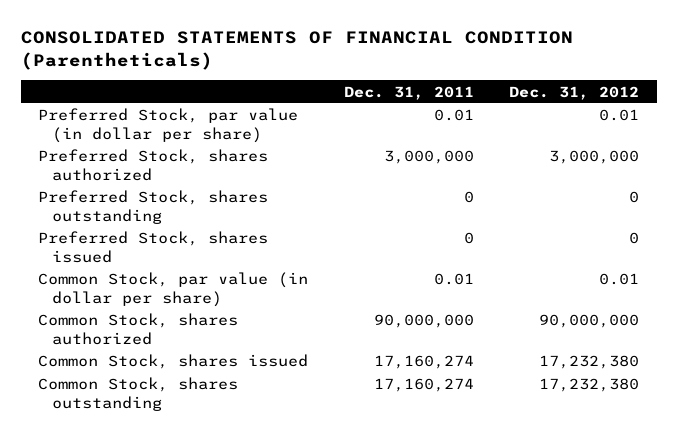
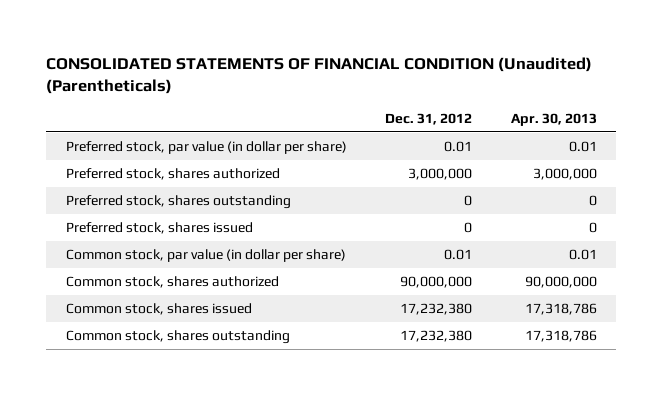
[20,31,573,70] CONSOLIDATED STATEMENTS OF FINANCIAL CONDITION (Parentheticals) -> [46,56,593,94] CONSOLIDATED STATEMENTS OF FINANCIAL CONDITION (Unaudited) (Parentheticals)
[343,85,474,100] Dec. 31, 2011 -> none
none -> [510,112,597,126] Apr. 30, 2013
[38,108,299,144] Preferred Stock, par value (in dollar per share) -> [65,141,347,155] Preferred stock, par value (in dollar per share)
[38,149,269,182] Preferred Stock, shares authorized -> [65,168,280,181] Preferred stock, shares authorized
[38,190,269,225] Preferred Stock, shares outstanding -> [65,195,291,210] Preferred stock, shares outstanding
[38,231,269,264] Preferred Stock, shares issued -> [65,222,253,235] Preferred stock, shares issued
[38,272,309,308] Common Stock, par value (in dollar per share) -> [65,249,346,263] Common stock, par value (in dollar per share)
[38,313,239,346] Common Stock, shares authorized -> [65,276,279,289] Common stock, shares authorized
[38,354,309,370] Common Stock, shares issued -> [65,303,252,316] Common stock, shares issued
[38,377,239,412] Common Stock, shares outstanding -> [65,330,290,345] Common stock, shares outstanding

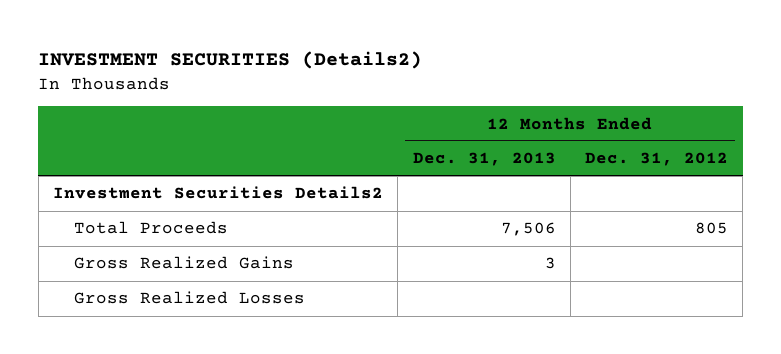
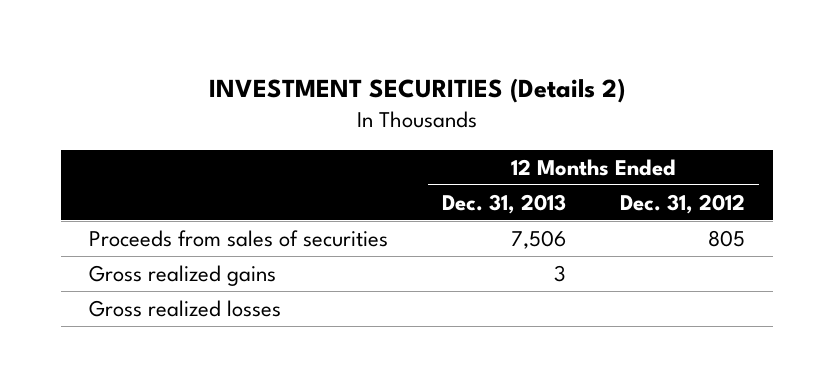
[38,51,423,70] INVESTMENT SECURITIES (Details2) -> [209,77,626,103] INVESTMENT SECURITIES (Details 2)
[53,186,384,200] Investment Securities Details2 -> none
[73,221,228,235] Total Proceeds -> [88,229,388,247] Proceeds from sales of securities
[73,256,294,270] Gross Realized Gains -> [88,264,276,286] Gross realized gains
[73,291,305,305] Gross Realized Losses -> [88,299,281,317] Gross realized losses

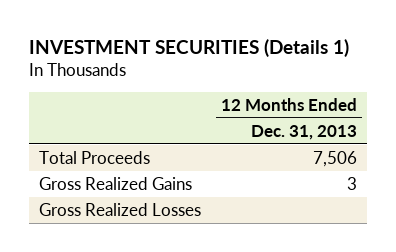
[209,77,626,103] INVESTMENT SECURITIES (Details 2) -> [28,39,349,58] INVESTMENT SECURITIES (Details 1)
[620,193,746,214] Dec. 31, 2012 -> none
[88,229,388,247] Proceeds from sales of securities -> [38,150,150,164] Total Proceeds
[88,264,276,286] Gross realized gains -> [38,176,192,190] Gross Realized Gains
[88,299,281,317] Gross realized losses -> [38,202,201,216] Gross Realized Losses

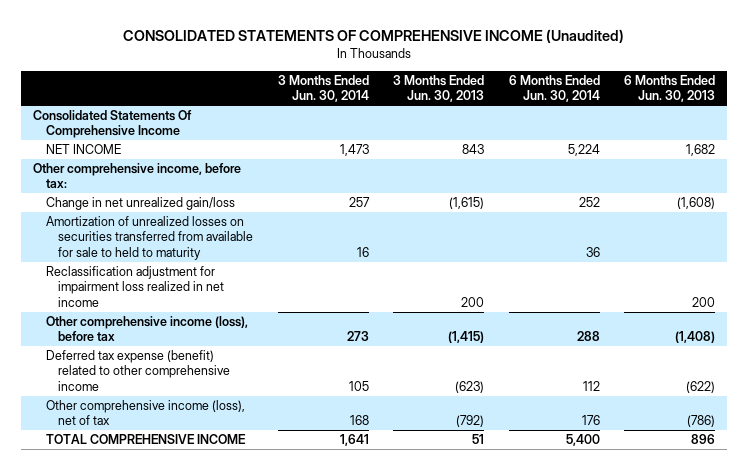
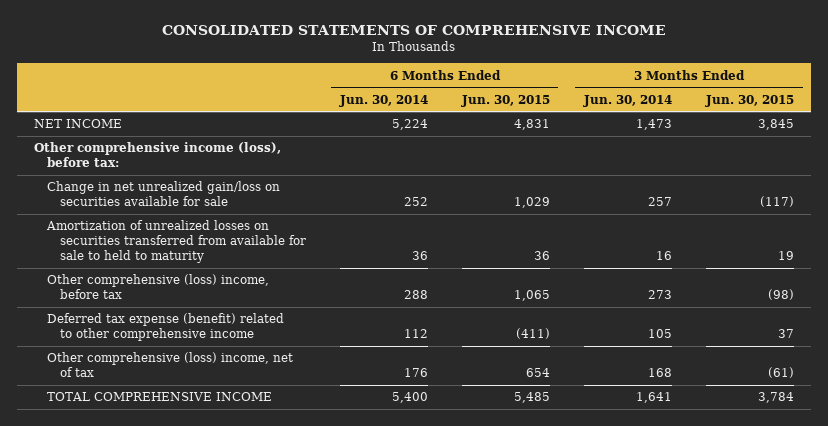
[123,29,625,44] CONSOLIDATED STATEMENTS OF COMPREHENSIVE INCOME (Unaudited) -> [161,25,666,36] CONSOLIDATED STATEMENTS OF COMPREHENSIVE INCOME
[393,74,485,103] 3 Months Ended Jun. 30, 2013 -> none
[624,74,716,103] 6 Months Ended Jun. 30, 2013 -> none
none -> [460,94,550,107] Jun. 30, 2015
none -> [705,94,795,107] Jun. 30, 2015
[33,109,193,139] Consolidated Statements Of Comprehensive Income -> none
[33,162,242,189] Other comprehensive income, before tax: -> [33,142,281,168] Other comprehensive income (loss), before tax:
[45,196,235,210] Change in net unrealized gain/loss -> [46,181,280,207] Change in net unrealized gain/loss on securities available for sale
[45,265,225,307] Reclassification adjustment for impairment loss realized in net income -> none
[45,315,248,342] Other comprehensive income (loss), before tax -> [46,274,269,300] Other comprehensive (loss) income, before tax
[45,399,245,426] Other comprehensive income (loss), net of tax -> [46,352,293,378] Other comprehensive (loss) income, net of tax

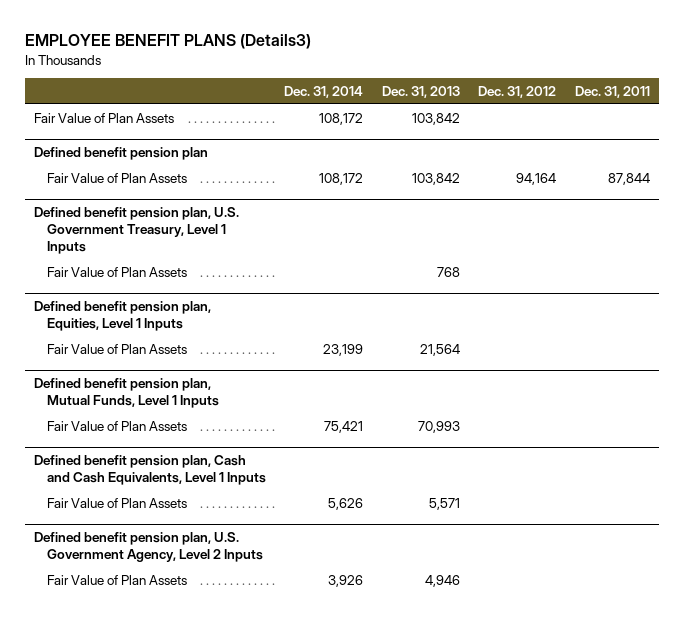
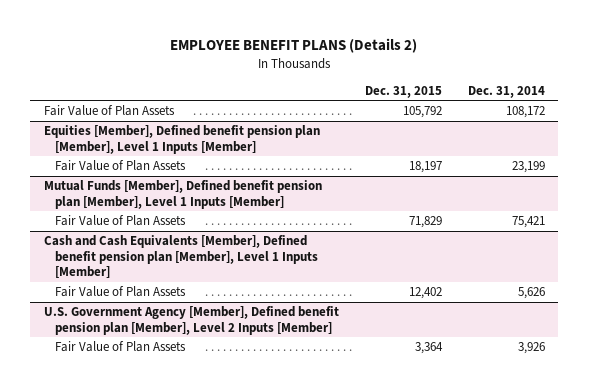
[24,34,311,50] EMPLOYEE BENEFIT PLANS (Details3) -> [170,38,418,54] EMPLOYEE BENEFIT PLANS (Details 2)
[381,86,460,99] Dec. 31, 2013 -> none
[478,86,557,99] Dec. 31, 2012 -> none
[574,86,650,99] Dec. 31, 2011 -> none
none -> [364,85,442,98] Dec. 31, 2015
[33,147,208,161] Defined benefit pension plan -> none
[46,172,187,183] Fair Value of Plan Assets -> none
[33,207,239,254] Defined benefit pension plan, U.S. Government Treasury, Level 1 Inputs -> none
[46,266,187,277] Fair Value of Plan Assets -> none
[33,301,211,331] Defined benefit pension plan, Equities, Level 1 Inputs -> [43,125,320,154] Equities [Member], Defined benefit pension plan [Member], Level 1 Inputs [Member]
[33,378,219,408] Defined benefit pension plan, Mutual Funds, Level 1 Inputs -> [43,180,322,209] Mutual Funds [Member], Defined benefit pension plan [Member], Level 1 Inputs [Member]
[33,455,266,485] Defined benefit pension plan, Cash and Cash Equivalents, Level 1 Inputs -> [43,235,319,279] Cash and Cash Equivalents [Member], Defined benefit pension plan [Member], Level 1 Inputs [Member]
[33,532,263,562] Defined benefit pension plan, U.S. Government Agency, Level 2 Inputs -> [43,306,339,335] U.S. Government Agency [Member], Defined benefit pension plan [Member], Level 2 Inputs [Member]

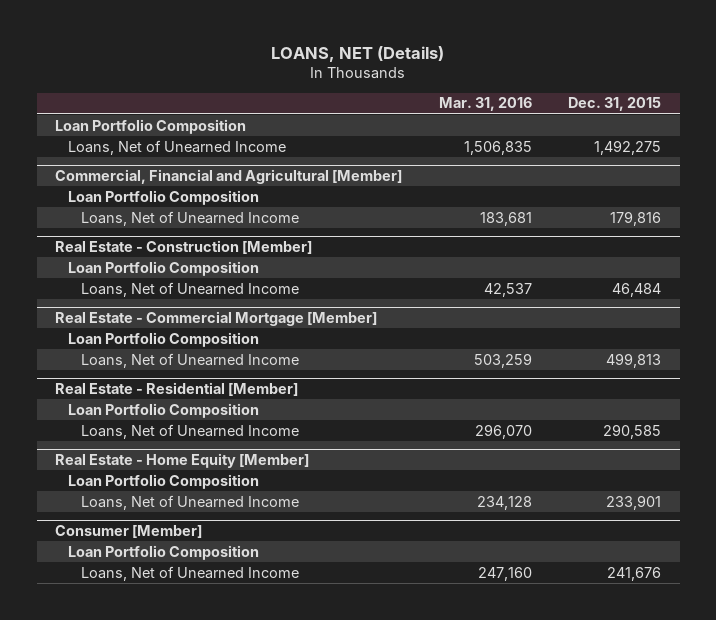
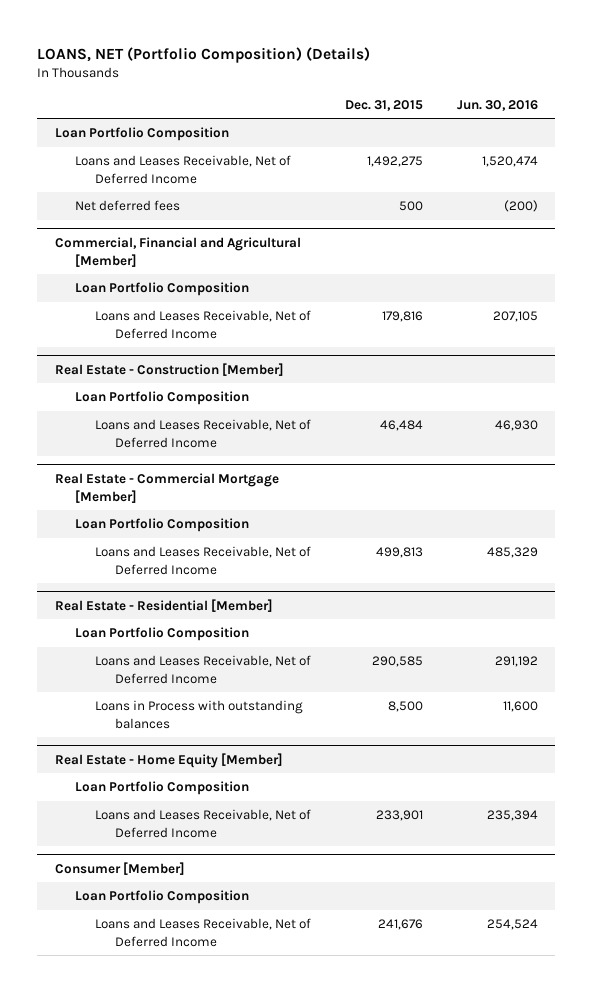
[271,45,445,62] LOANS, NET (Details) -> [37,46,371,63] LOANS, NET (Portfolio Composition) (Details)
[438,97,532,112] Mar. 31, 2016 -> none
none -> [457,99,539,111] Jun. 30, 2016
[67,139,286,155] Loans, Net of Unearned Income -> [74,155,291,184] Loans and Leases Receivable, Net of Deferred Income
none -> [74,200,180,212] Net deferred fees
[80,210,299,226] Loans, Net of Unearned Income -> [94,310,311,339] Loans and Leases Receivable, Net of Deferred Income
[80,281,299,297] Loans, Net of Unearned Income -> [94,419,311,448] Loans and Leases Receivable, Net of Deferred Income
[80,352,299,368] Loans, Net of Unearned Income -> [94,546,311,575] Loans and Leases Receivable, Net of Deferred Income
[80,423,299,439] Loans, Net of Unearned Income -> [94,655,311,684] Loans and Leases Receivable, Net of Deferred Income
none -> [94,700,303,729] Loans in Process with outstanding balances
[80,494,299,510] Loans, Net of Unearned Income -> [94,809,311,838] Loans and Leases Receivable, Net of Deferred Income
[80,565,299,581] Loans, Net of Unearned Income -> [94,918,311,947] Loans and Leases Receivable, Net of Deferred Income

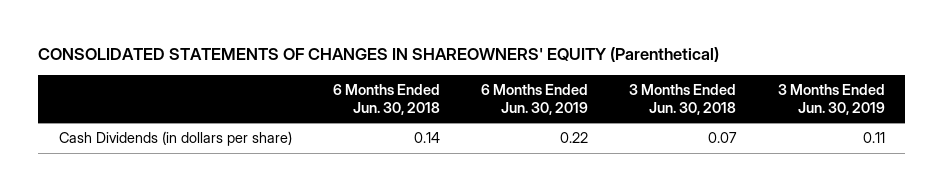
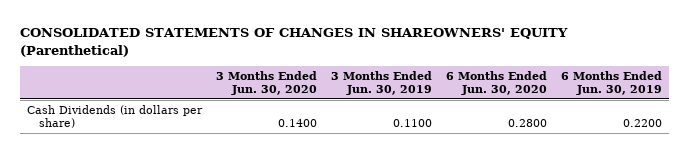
[332,83,440,115] 6 Months Ended Jun. 30, 2018 -> none
[629,83,737,115] 3 Months Ended Jun. 30, 2018 -> none
none -> [216,70,318,96] 3 Months Ended Jun. 30, 2020
none -> [446,70,548,96] 6 Months Ended Jun. 30, 2020
[560,132,589,144] 0.22 -> [623,119,663,128] 0.2200
[862,132,885,144] 0.11 -> [393,119,433,128] 0.1100

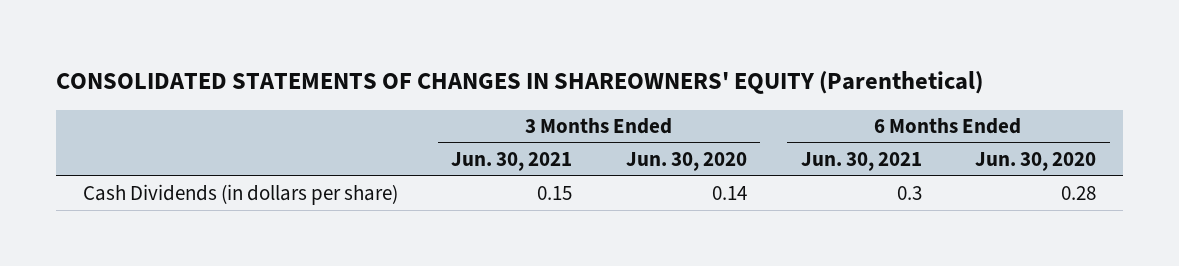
[331,70,433,96] 3 Months Ended Jun. 30, 2019 -> none
[561,70,663,96] 6 Months Ended Jun. 30, 2019 -> none
none -> [451,152,573,172] Jun. 30, 2021
none -> [800,152,922,172] Jun. 30, 2021
[278,119,318,128] 0.1400 -> [711,186,747,201] 0.14
[508,119,548,128] 0.2800 -> [1061,186,1097,201] 0.28

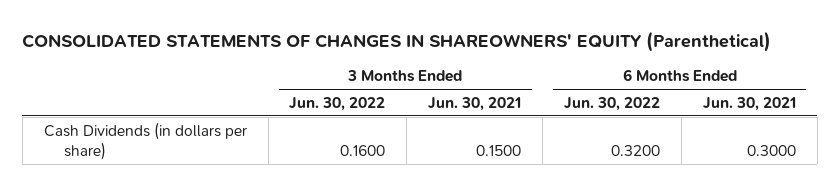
[625,152,747,172] Jun. 30, 2020 -> none
[975,152,1097,172] Jun. 30, 2020 -> none
none -> [289,96,386,111] Jun. 30, 2022
none -> [563,96,660,111] Jun. 30, 2022
[537,186,573,201] 0.15 -> [476,144,522,156] 0.1500
[896,186,922,201] 0.3 -> [746,144,796,156] 0.3000

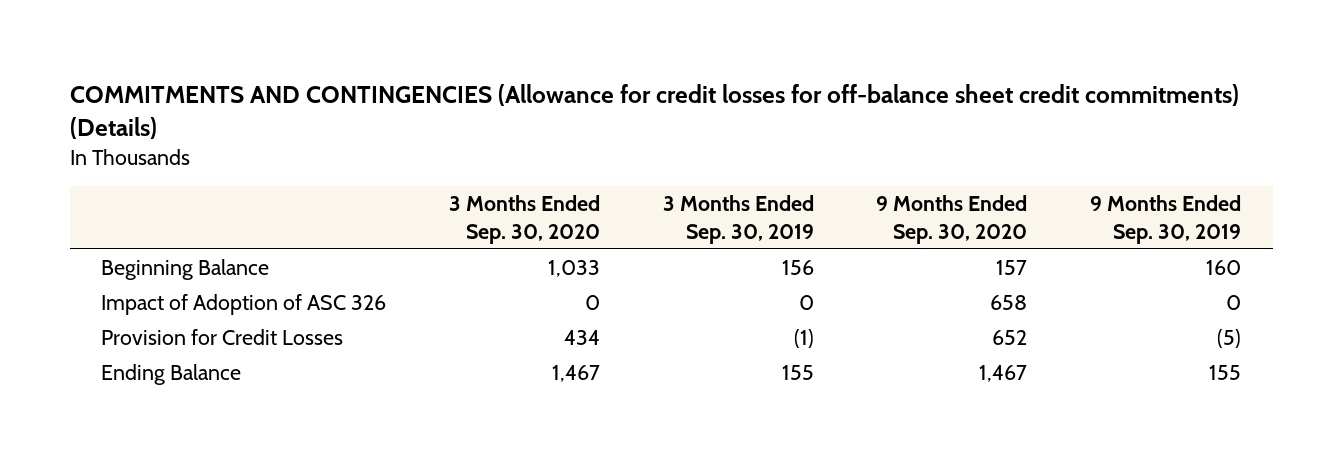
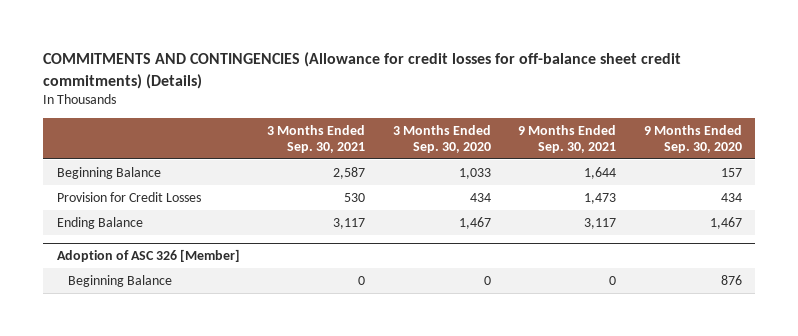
[662,195,814,245] 3 Months Ended Sep. 30, 2019 -> none
[1090,195,1242,245] 9 Months Ended Sep. 30, 2019 -> none
none -> [267,124,366,153] 3 Months Ended Sep. 30, 2021
none -> [518,124,617,153] 9 Months Ended Sep. 30, 2021
[101,293,387,315] Impact of Adoption of ASC 326 -> none
[992,329,1028,345] 652 -> [720,192,742,202] 434
none -> [56,248,240,262] Adoption of ASC 326 [Member]
none -> [68,274,173,287] Beginning Balance

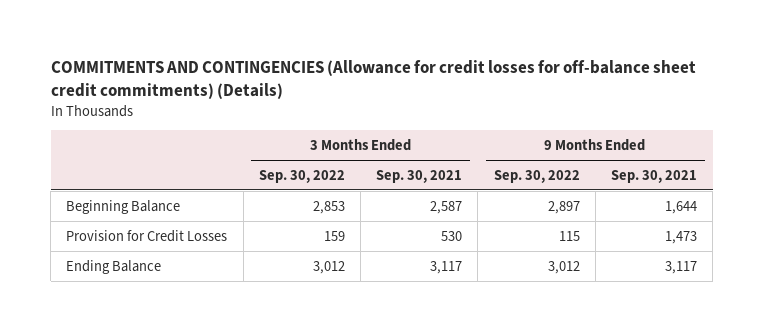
[392,124,491,153] 3 Months Ended Sep. 30, 2020 -> none
[643,124,742,153] 9 Months Ended Sep. 30, 2020 -> none
none -> [258,169,345,183] Sep. 30, 2022
none -> [493,169,580,183] Sep. 30, 2022
[56,248,240,262] Adoption of ASC 326 [Member] -> none
[68,274,173,287] Beginning Balance -> none

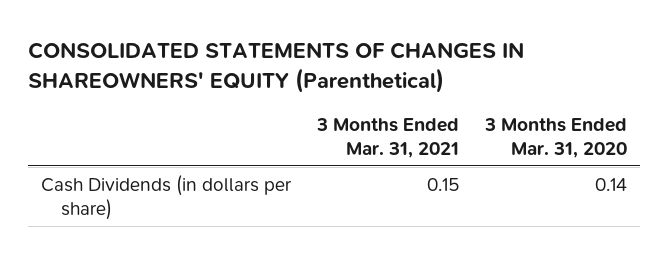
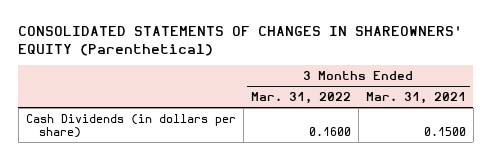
[483,117,627,159] 3 Months Ended Mar. 31, 2020 -> none
none -> [250,92,351,105] Mar. 31, 2022
[426,177,459,191] 0.15 -> [423,127,466,137] 0.1500

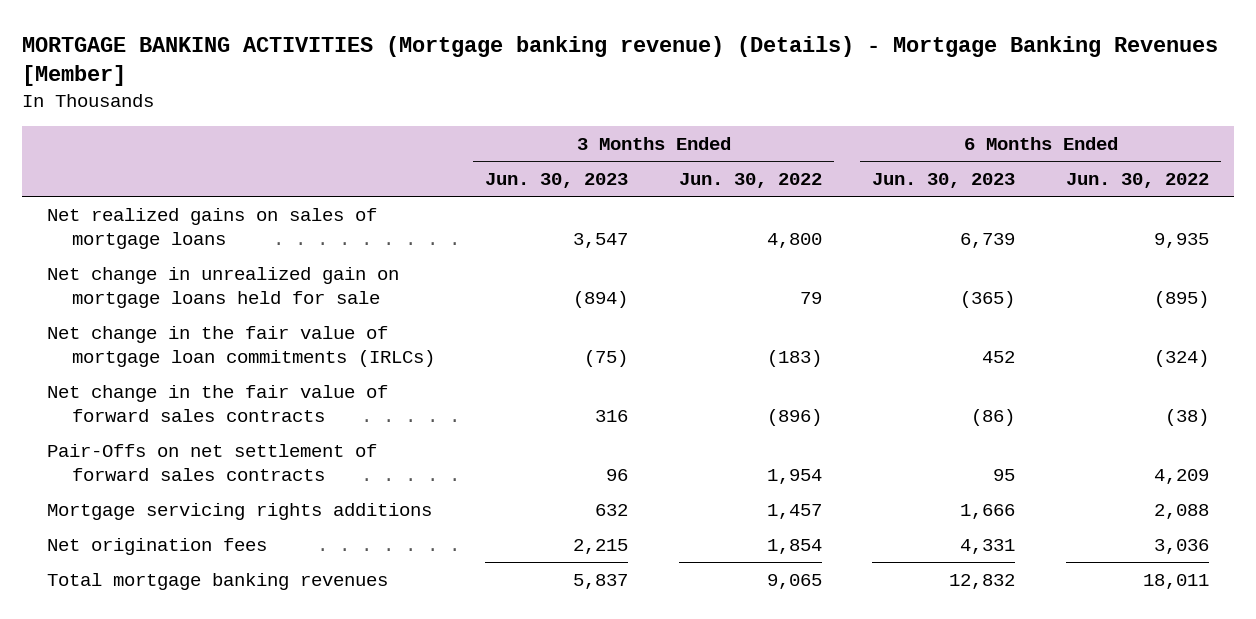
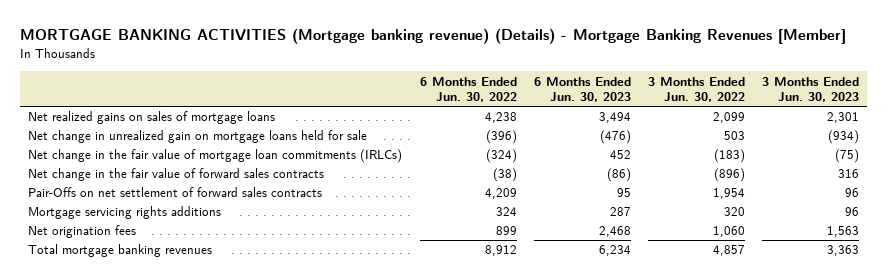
[573,232,629,248] 3,547 -> [826,112,859,124] 2,301
[766,232,822,248] 4,800 -> [712,112,745,124] 2,099
[960,232,1016,248] 6,739 -> [598,112,631,124] 3,494
[1153,232,1209,248] 9,935 -> [484,112,517,124] 4,238
[573,290,629,308] (894) -> [827,130,859,145] (934)
[799,291,822,304] 79 -> [723,131,745,141] 503
[960,290,1016,308] (365) -> [599,130,631,145] (476)
[1153,290,1209,308] (895) -> [485,130,517,145] (396)
[595,503,629,516] 632 -> [844,207,859,217] 96
[766,503,822,519] 1,457 -> [723,207,745,217] 320
[960,503,1016,519] 1,666 -> [609,207,631,217] 287
[1153,503,1209,519] 2,088 -> [495,207,517,217] 324
[573,538,629,554] 2,215 -> [826,226,859,238] 1,563
[766,538,822,554] 1,854 -> [712,226,745,238] 1,060
[960,538,1016,554] 4,331 -> [598,226,631,238] 2,468
[1153,538,1209,554] 3,036 -> [495,226,517,236] 899
[573,573,629,589] 5,837 -> [826,245,859,257] 3,363
[766,573,822,589] 9,065 -> [712,245,745,257] 4,857
[949,573,1016,589] 12,832 -> [598,245,631,257] 6,234
[1142,573,1209,589] 18,011 -> [484,245,517,257] 8,912

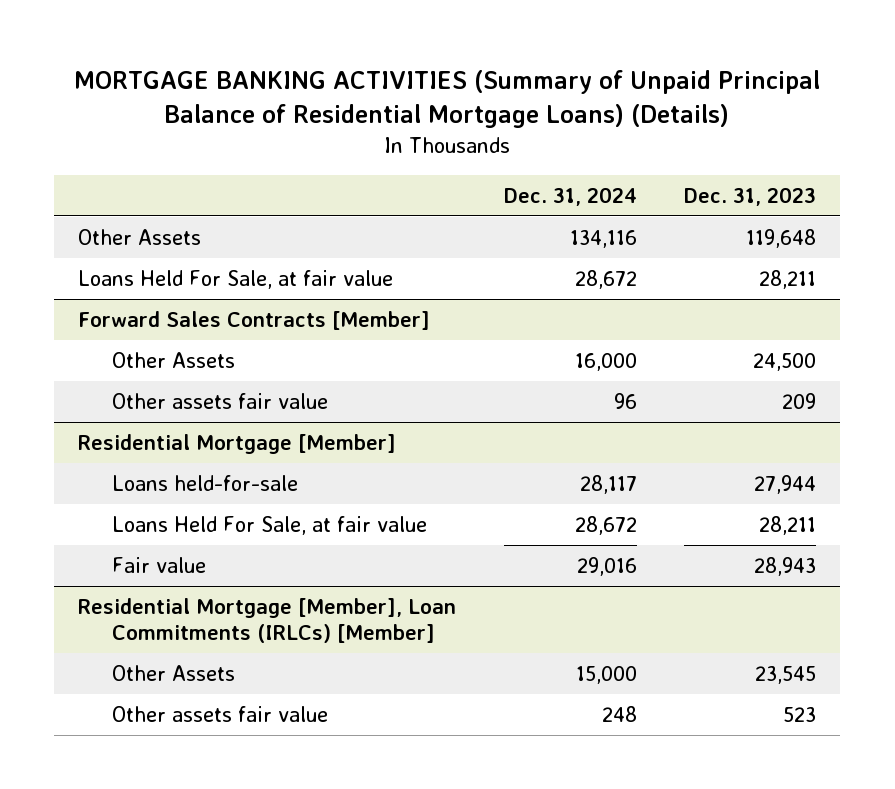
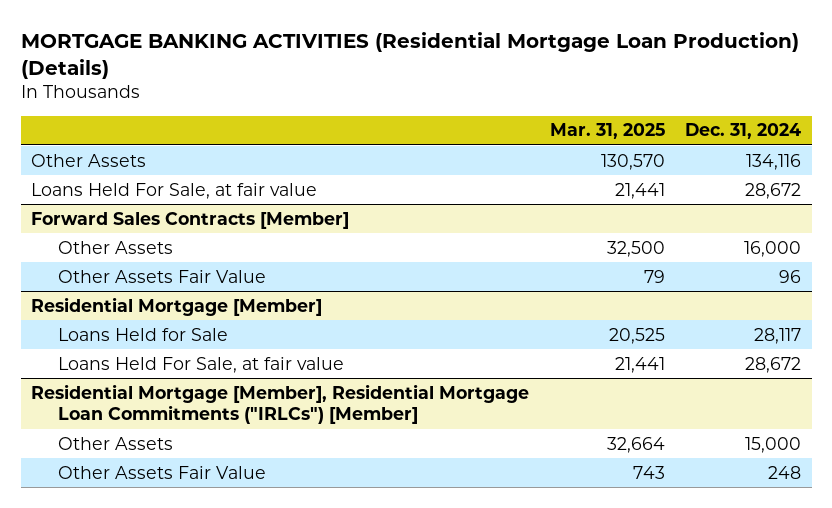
[74,69,821,128] MORTGAGE BANKING ACTIVITIES (Summary of Unpaid Principal Balance of Residential Mortgage Loans) (Details) -> [20,31,799,79] MORTGAGE BANKING ACTIVITIES (Residential Mortgage Loan Production) (Details)
[684,186,817,206] Dec. 31, 2023 -> none
none -> [549,123,665,140] Mar. 31, 2025
[112,392,329,409] Other assets fair value -> [57,269,266,283] Other Assets Fair Value
[112,474,299,491] Loans held-for-sale -> [57,327,228,341] Loans Held for Sale
[112,556,207,573] Fair value -> none
[78,597,457,644] Residential Mortgage [Member], Loan Commitments (IRLCs) [Member] -> [30,383,529,425] Residential Mortgage [Member], Residential Mortgage Loan Commitments ("IRLCs") [Member]
[112,705,329,722] Other assets fair value -> [57,465,266,479] Other Assets Fair Value

